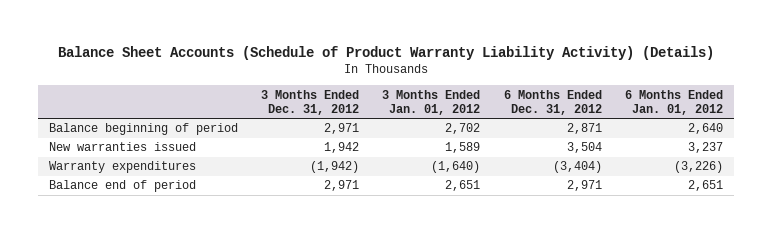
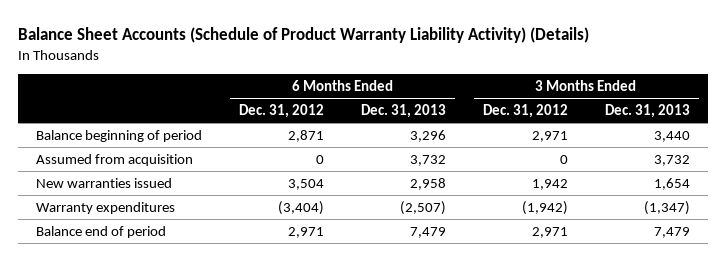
[382,89,481,116] 3 Months Ended Jan. 01, 2012 -> none
[624,89,723,116] 6 Months Ended Jan. 01, 2012 -> none
none -> [361,103,447,118] Dec. 31, 2013
none -> [604,103,690,118] Dec. 31, 2013
none -> [36,153,194,166] Assumed from acquisition

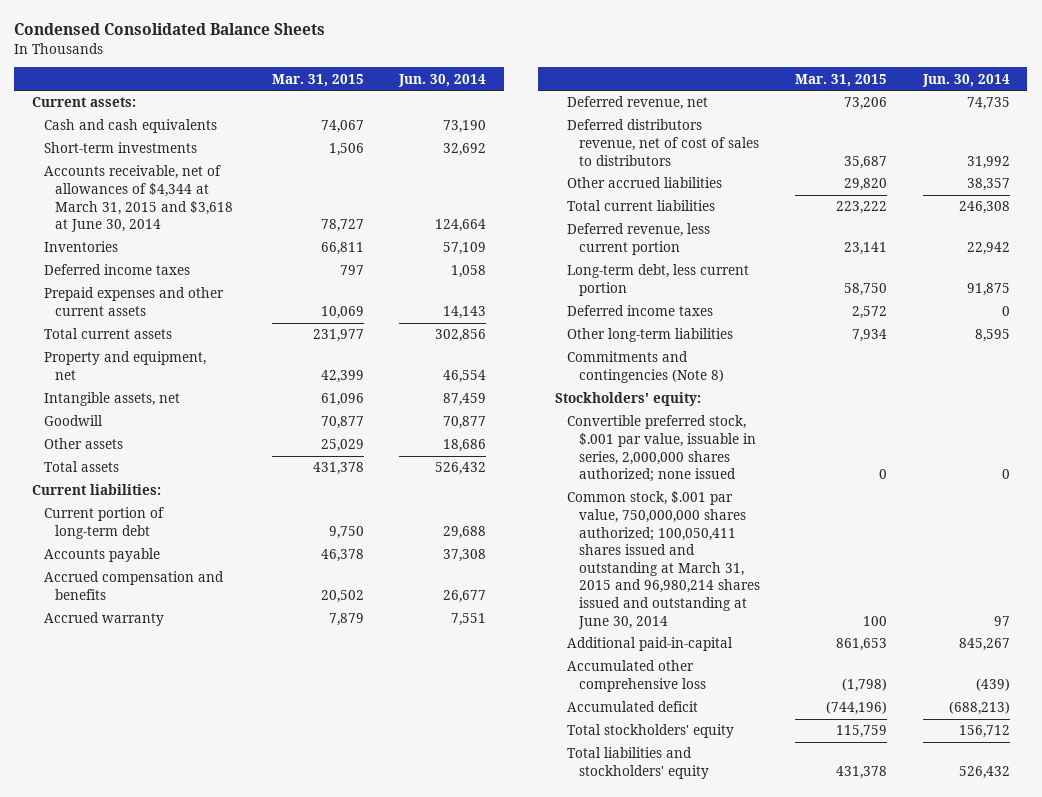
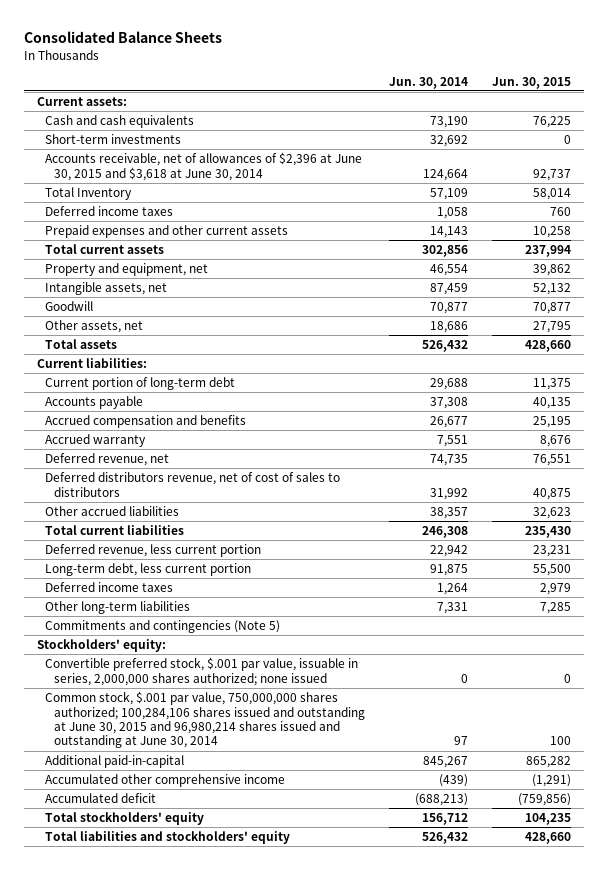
[14,23,326,36] Condensed Consolidated Balance Sheets -> [24,31,223,44] Consolidated Balance Sheets
[271,73,364,87] Mar. 31, 2015 -> none
none -> [492,76,572,89] Jun. 30, 2015
[43,165,234,233] Accounts receivable, net of allowances of $4,344 at March 31, 2015 and $3,618 at June 30, 2014 -> [45,152,363,181] Accounts receivable, net of allowances of $2,396 at June 30, 2015 and $3,618 at June 30, 2014
[43,241,118,253] Inventories -> [45,187,133,201] Total Inventory
[43,438,123,450] Other assets -> [45,320,144,334] Other assets, net
[1001,306,1010,317] 0 -> [437,583,469,596] 1,264
[974,329,1010,343] 8,595 -> [437,602,469,615] 7,331
[567,351,724,384] Commitments and contingencies (Note 8) -> [45,620,281,634] Commitments and contingencies (Note 5)
[567,491,760,629] Common stock, $.001 par value, 750,000,000 shares authorized; 100,050,411 shares issued and outstanding at March 31, 2015 and 96,980,214 shares issued and outstanding at June 30, 2014 -> [45,691,366,749] Common stock, $.001 par value, 750,000,000 shares authorized; 100,284,106 shares issued and outstanding at June 30, 2015 and 96,980,214 shares issued and outstanding at June 30, 2014
[567,660,706,693] Accumulated other comprehensive loss -> [45,774,286,788] Accumulated other comprehensive income

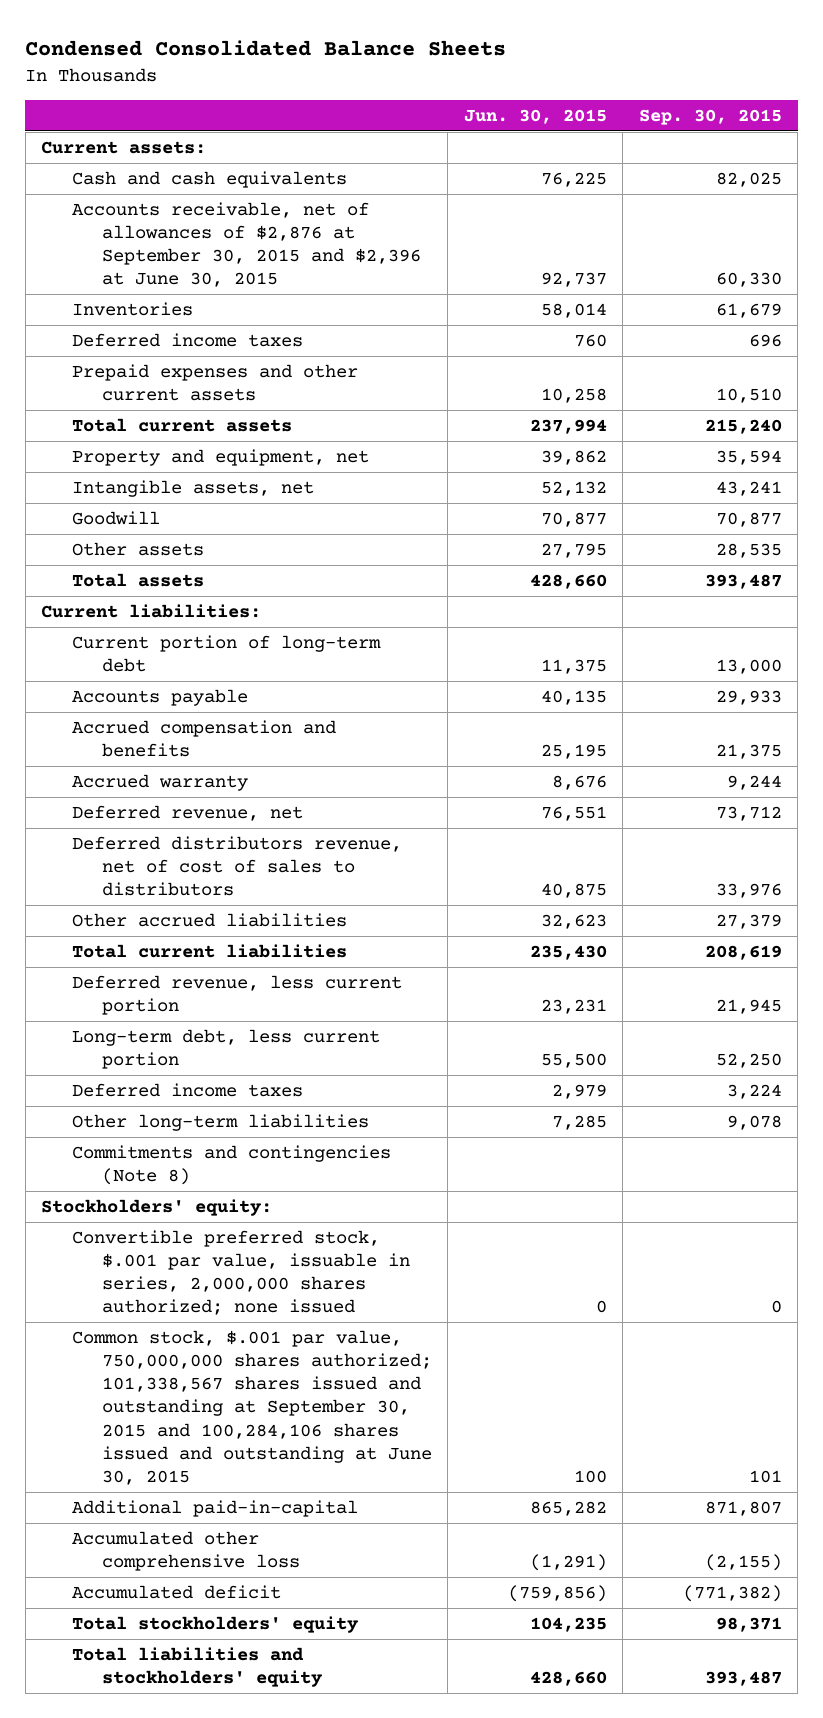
[24,31,223,44] Consolidated Balance Sheets -> [25,39,507,56] Condensed Consolidated Balance Sheets
[389,76,469,89] Jun. 30, 2014 -> none
none -> [638,108,782,125] Sep. 30, 2015
[45,134,182,145] Short-term investments -> none
[45,152,363,181] Accounts receivable, net of allowances of $2,396 at June 30, 2015 and $3,618 at June 30, 2014 -> [71,201,421,288] Accounts receivable, net of allowances of $2,876 at September 30, 2015 and $2,396 at June 30, 2015
[45,187,133,201] Total Inventory -> [71,301,193,316] Inventories
[45,320,144,334] Other assets, net -> [71,541,204,556] Other assets
[45,620,281,634] Commitments and contingencies (Note 5) -> [71,1144,391,1186] Commitments and contingencies (Note 8)
[45,691,366,749] Common stock, $.001 par value, 750,000,000 shares authorized; 100,284,106 shares issued and outstanding at June 30, 2015 and 96,980,214 shares issued and outstanding at June 30, 2014 -> [71,1329,432,1485] Common stock, $.001 par value, 750,000,000 shares authorized; 101,338,567 shares issued and outstanding at September 30, 2015 and 100,284,106 shares issued and outstanding at June 30, 2015
[45,774,286,788] Accumulated other comprehensive income -> [71,1530,300,1572] Accumulated other comprehensive loss

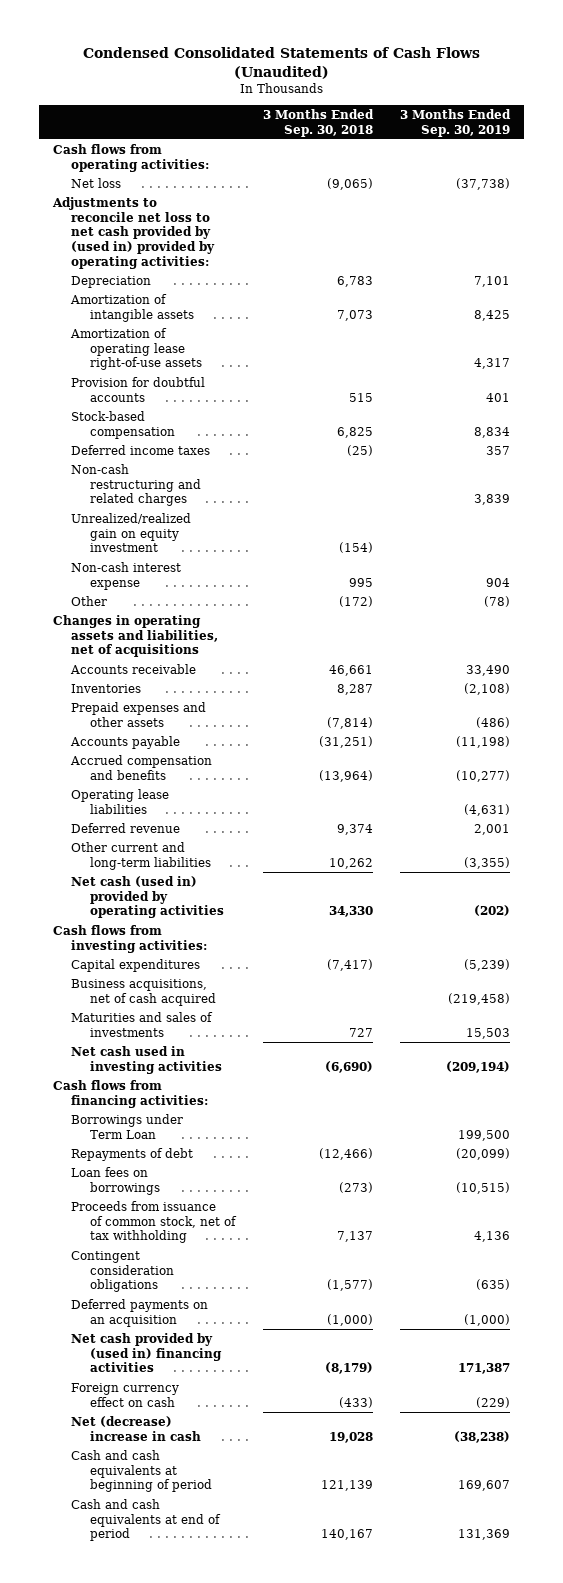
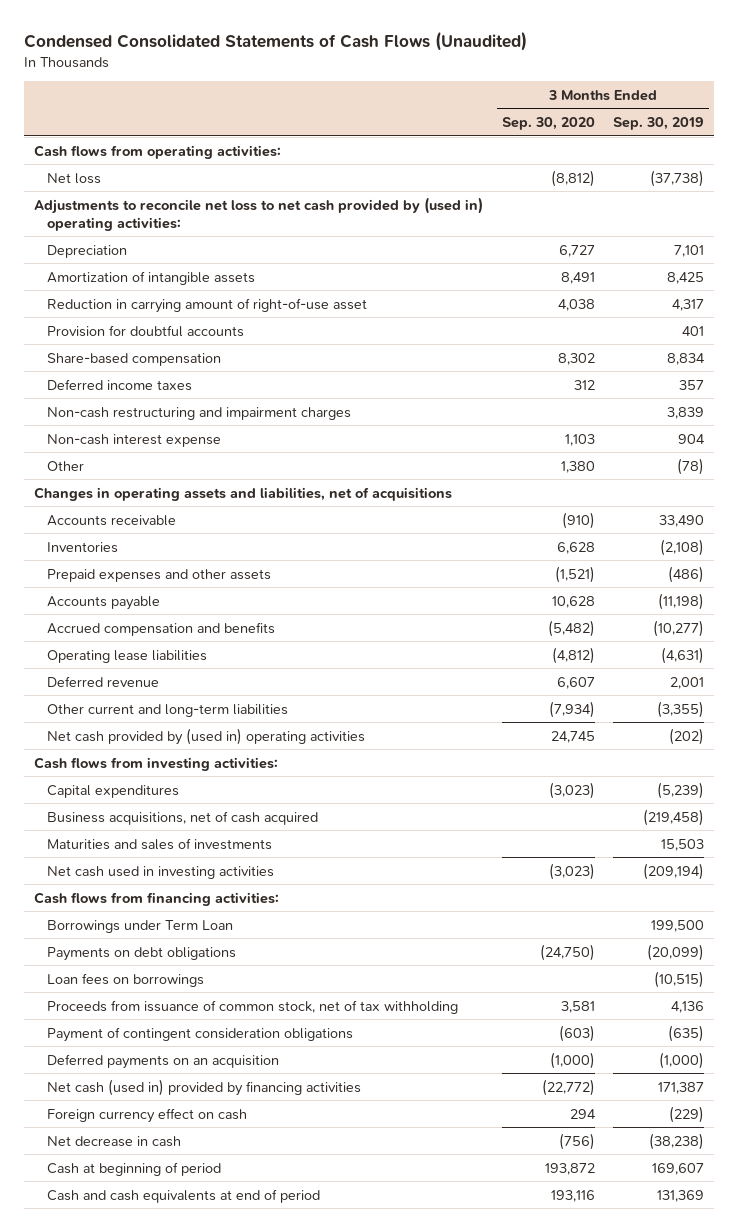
[262,109,374,137] 3 Months Ended Sep. 30, 2018 -> none
none -> [501,117,595,131] Sep. 30, 2020
[51,197,216,269] Adjustments to reconcile net loss to net cash provided by (used in) provided by operating activities: -> [33,196,483,231] Adjustments to reconcile net loss to net cash provided by (used in) operating activities:
[70,328,202,371] Amortization of operating lease right-of-use assets -> [47,297,368,313] Reduction in carrying amount of right-of-use asset
[71,411,175,439] Stock-based compensation -> [47,352,222,366] Share-based compensation
[71,513,192,553] Unrealized/realized gain on equity investment -> none
[71,464,201,507] Non-cash restructuring and related charges -> [47,406,352,420] Non-cash restructuring and impairment charges
[71,876,224,919] Net cash (used in) provided by operating activities -> [47,727,366,745] Net cash provided by (used in) operating activities
[71,1148,194,1162] Repayments of debt -> [47,946,237,961] Payments on debt obligations
[71,1251,174,1293] Contingent consideration obligations -> [47,1026,354,1042] Payment of contingent consideration obligations
[71,1333,222,1373] Net cash provided by (used in) financing activities -> [47,1078,362,1096] Net cash (used in) provided by financing activities
[71,1416,201,1441] Net (decrease) increase in cash -> [47,1135,182,1147] Net decrease in cash
[71,1450,212,1493] Cash and cash equivalents at beginning of period -> [47,1161,222,1176] Cash at beginning of period

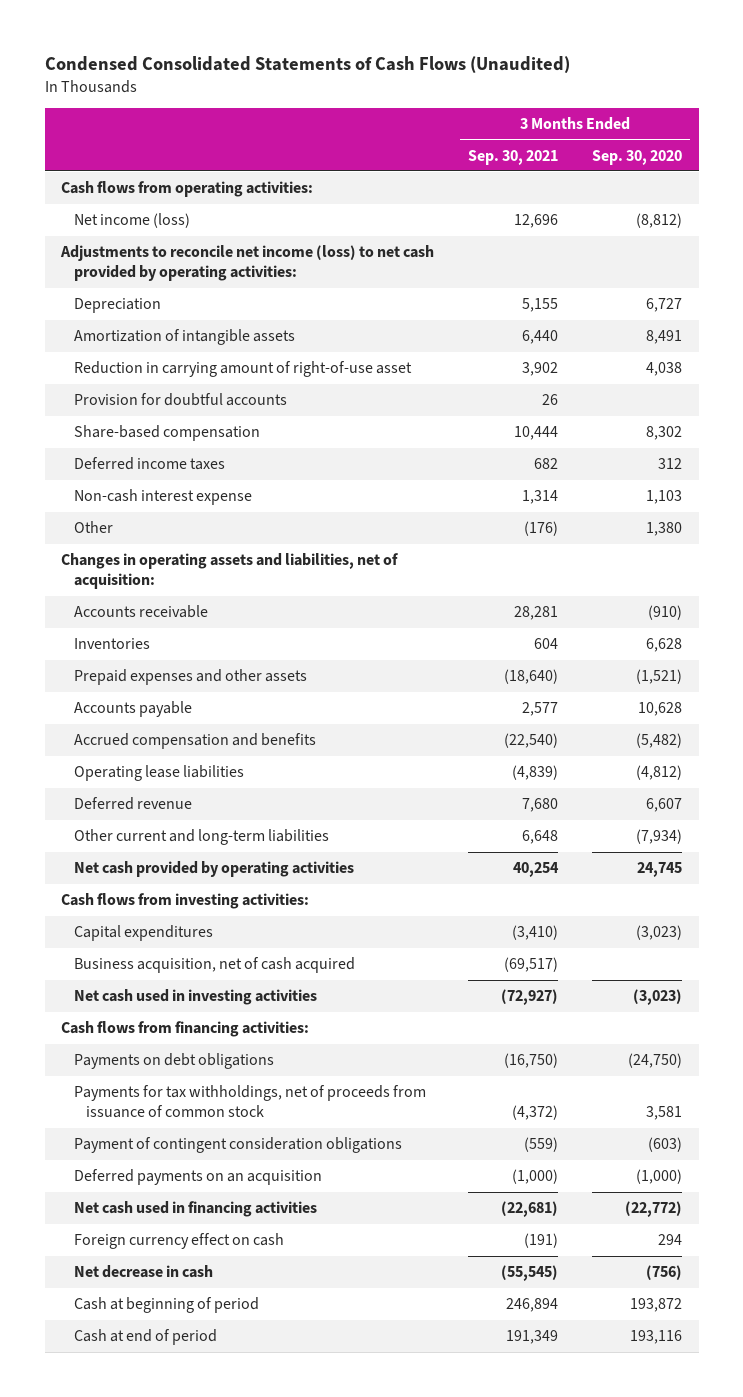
[613,117,705,131] Sep. 30, 2019 -> none
none -> [468,149,559,165] Sep. 30, 2021
[47,172,102,184] Net loss -> [73,213,190,229] Net income (loss)
[33,196,483,231] Adjustments to reconcile net loss to net cash provided by (used in) operating activities: -> [60,245,435,282] Adjustments to reconcile net income (loss) to net cash provided by operating activities:
[47,406,352,420] Non-cash restructuring and impairment charges -> none
[33,486,452,501] Changes in operating assets and liabilities, net of acquisitions -> [61,553,399,590] Changes in operating assets and liabilities, net of acquisition:
[47,727,366,745] Net cash provided by (used in) operating activities -> [73,861,354,878] Net cash provided by operating activities
[47,837,273,850] Maturities and sales of investments -> none
[47,810,319,825] Business acquisitions, net of cash acquired -> [73,957,355,974] Business acquisition, net of cash acquired
[47,919,234,933] Borrowings under Term Loan -> none
[47,972,205,987] Loan fees on borrowings -> none
[47,999,459,1014] Proceeds from issuance of common stock, net of tax withholding -> [73,1085,426,1119] Payments for tax withholdings, net of proceeds from issuance of common stock
[47,1078,362,1096] Net cash (used in) provided by financing activities -> [73,1201,317,1218] Net cash used in financing activities
[47,1188,321,1203] Cash and cash equivalents at end of period -> [73,1329,217,1346] Cash at end of period

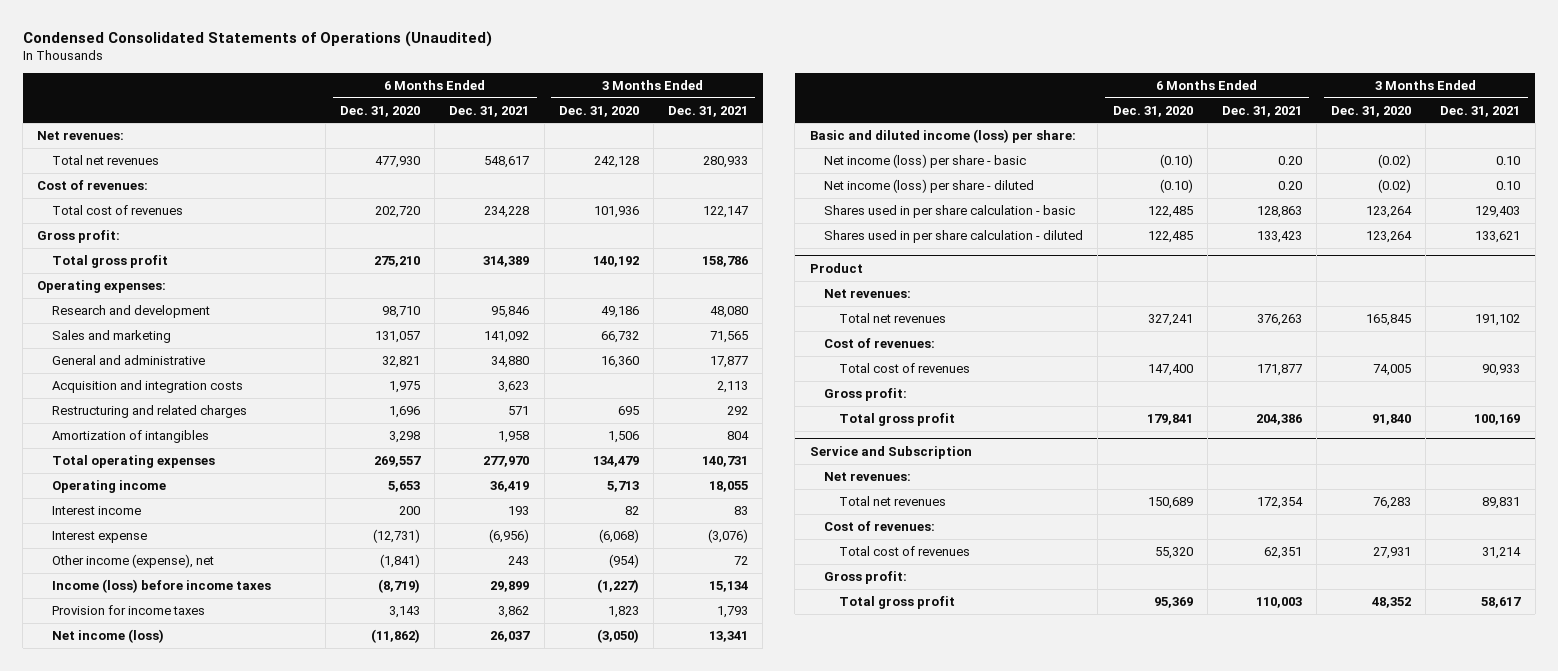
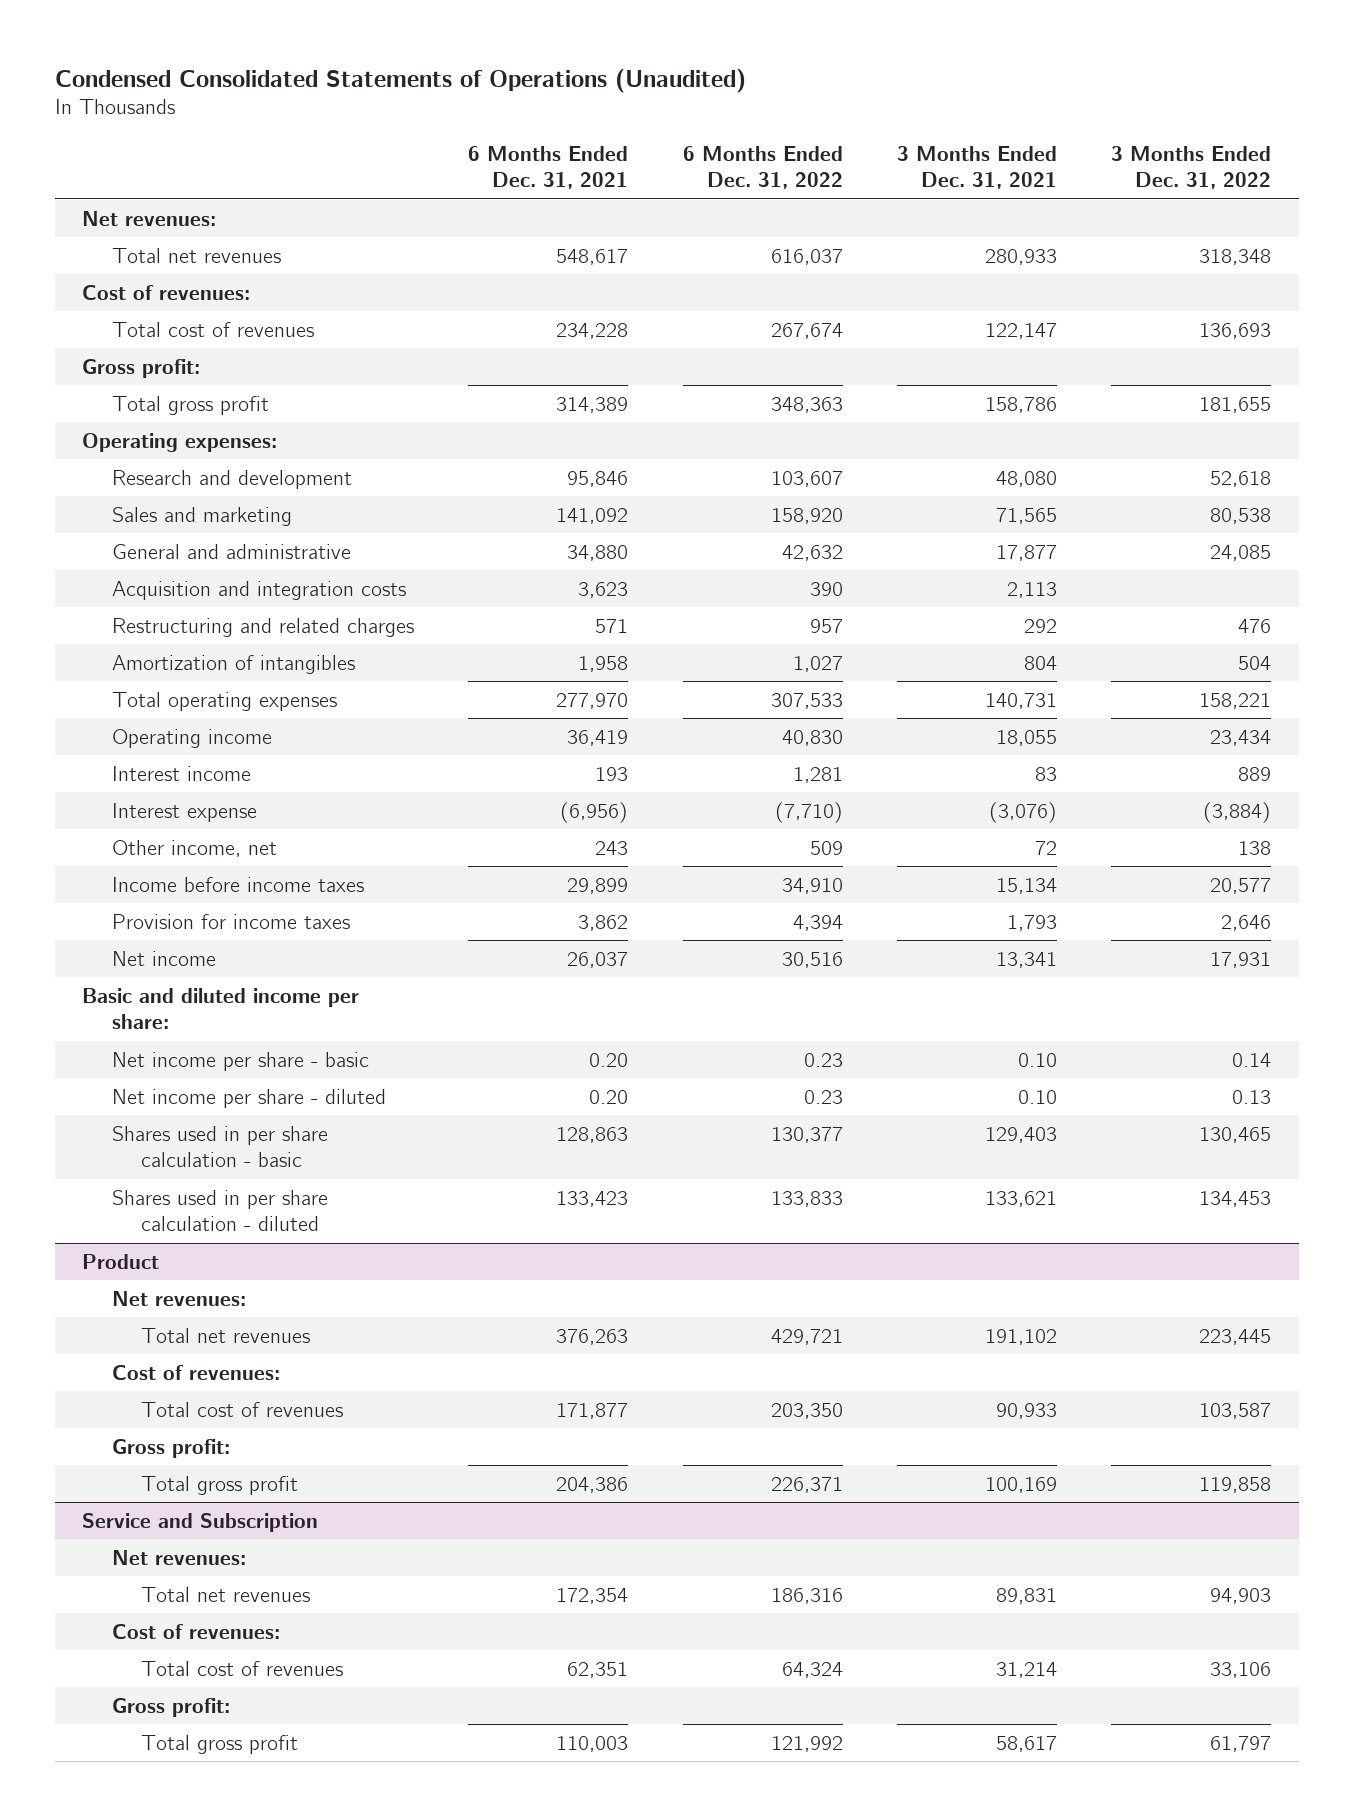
[340,105,421,117] Dec. 31, 2020 -> none
[558,105,639,117] Dec. 31, 2020 -> none
none -> [682,145,843,190] 6 Months Ended Dec. 31, 2022
none -> [1111,145,1272,190] 3 Months Ended Dec. 31, 2022
[51,553,214,568] Other income (expense), net -> [111,839,277,857] Other income, net
[51,578,271,593] Income (loss) before income taxes -> [111,876,364,892] Income before income taxes
[51,628,164,643] Net income (loss) -> [111,950,216,966] Net income
[809,128,1076,143] Basic and diluted income (loss) per share: -> [82,987,360,1030] Basic and diluted income per share:
[824,153,1027,168] Net income (loss) per share - basic -> [111,1051,369,1071] Net income per share - basic
[824,178,1035,193] Net income (loss) per share - diluted -> [111,1088,386,1108] Net income per share - diluted

